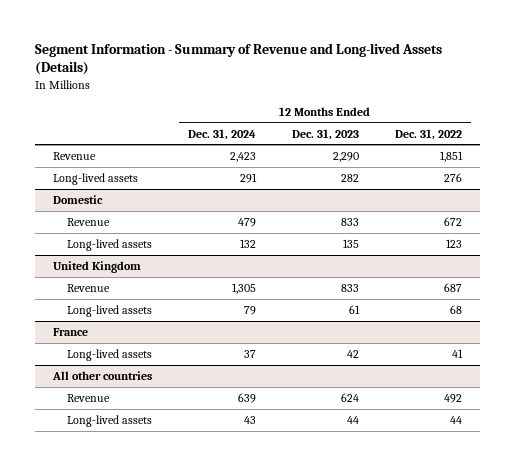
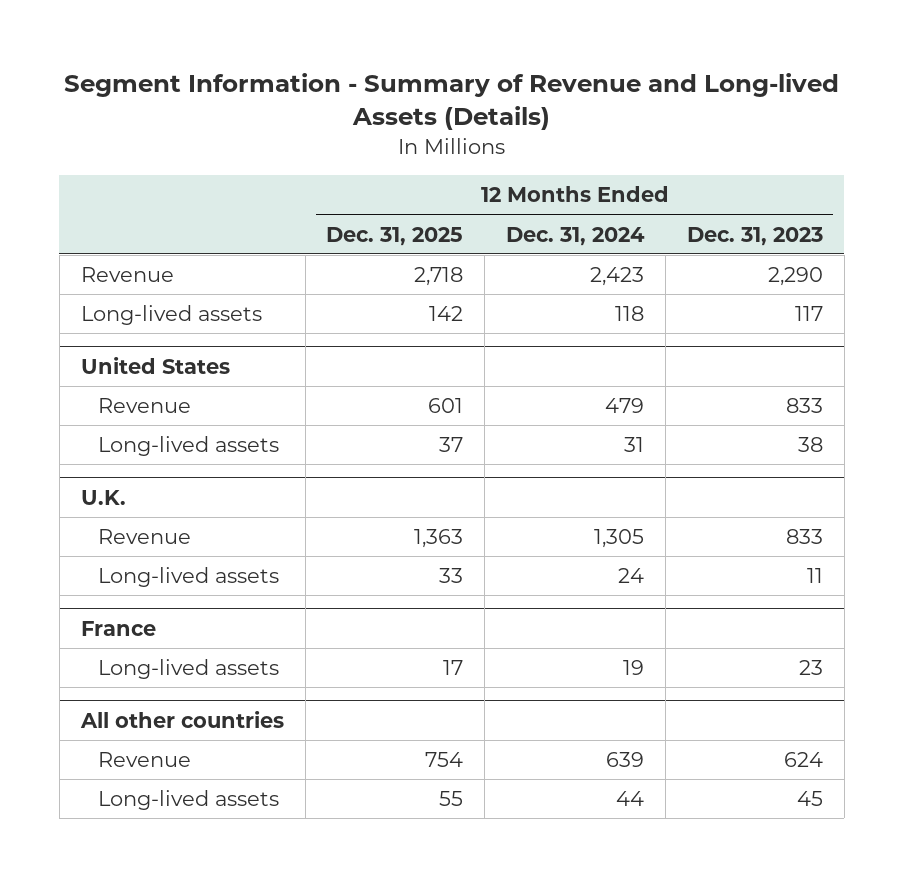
[395,128,463,140] Dec. 31, 2022 -> none
none -> [326,226,464,246] Dec. 31, 2025
[240,173,258,184] 291 -> [615,306,645,322] 118
[341,174,360,183] 282 -> [794,306,823,322] 117
[52,195,103,205] Domestic -> [80,356,230,374] United States
[240,239,257,249] 132 -> [624,437,645,453] 31
[343,239,360,249] 135 -> [797,437,823,453] 38
[52,261,141,274] United Kingdom -> [80,489,126,505] U.K.
[244,306,257,316] 79 -> [618,568,645,584] 24
[349,305,361,315] 61 -> [806,568,823,584] 11
[244,350,257,359] 37 -> [623,660,645,676] 19
[347,350,360,359] 42 -> [798,660,823,676] 23
[244,416,257,425] 43 -> [616,791,645,807] 44
[347,416,360,425] 44 -> [796,791,823,807] 45

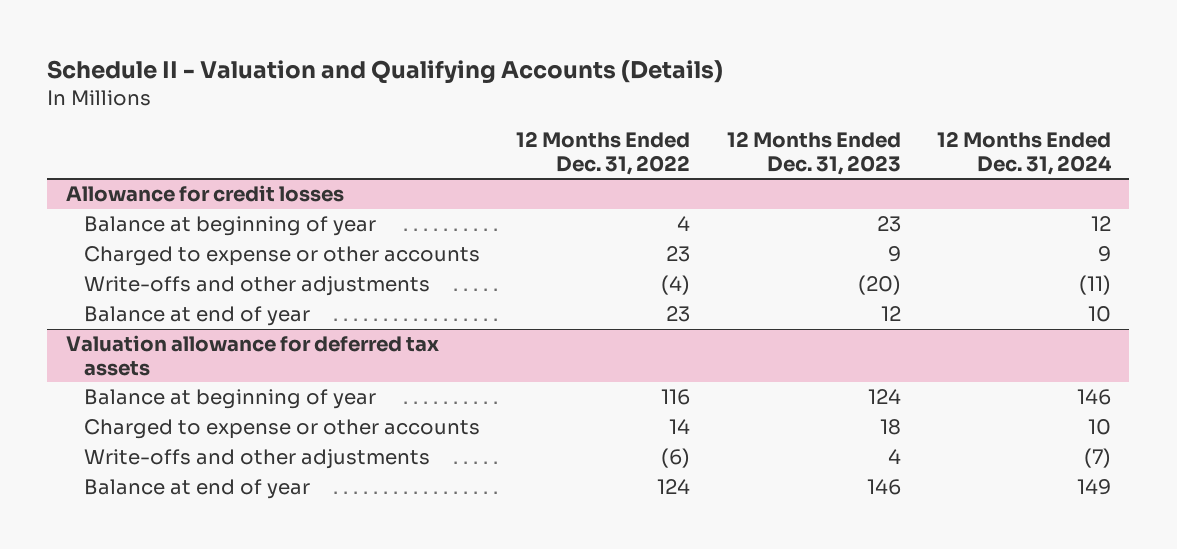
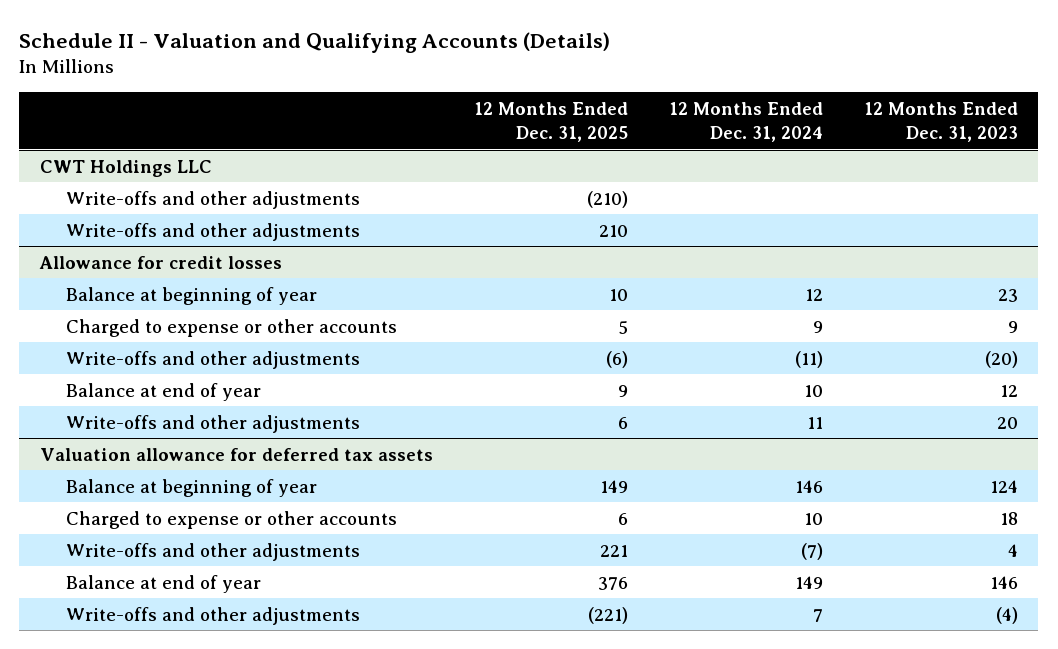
[516,131,691,175] 12 Months Ended Dec. 31, 2022 -> none
none -> [473,101,628,142] 12 Months Ended Dec. 31, 2025
none -> [39,159,212,177] CWT Holdings LLC
none -> [65,190,360,209] Write-offs and other adjustments
none -> [65,222,360,241] Write-offs and other adjustments
none -> [65,414,360,433] Write-offs and other adjustments
none -> [65,606,360,625] Write-offs and other adjustments

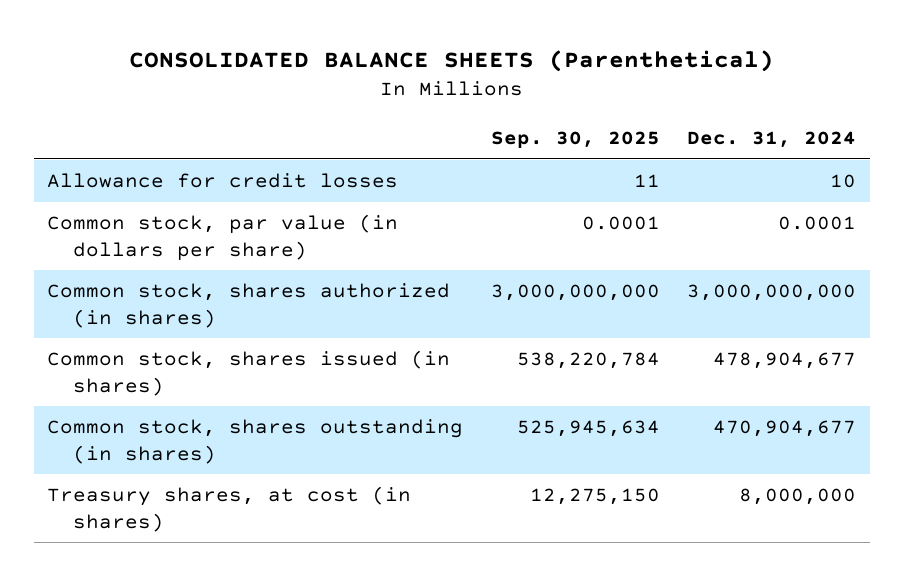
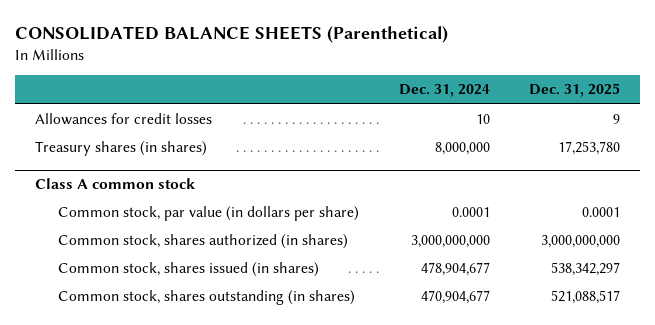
[490,130,660,148] Sep. 30, 2025 -> none
none -> [529,83,621,98] Dec. 31, 2025
[47,173,399,189] Allowance for credit losses -> [34,113,212,126] Allowances for credit losses
none -> [34,141,207,157] Treasury shares (in shares)
none -> [34,178,195,190] Class A common stock
[47,486,412,532] Treasury shares, at cost (in shares) -> none

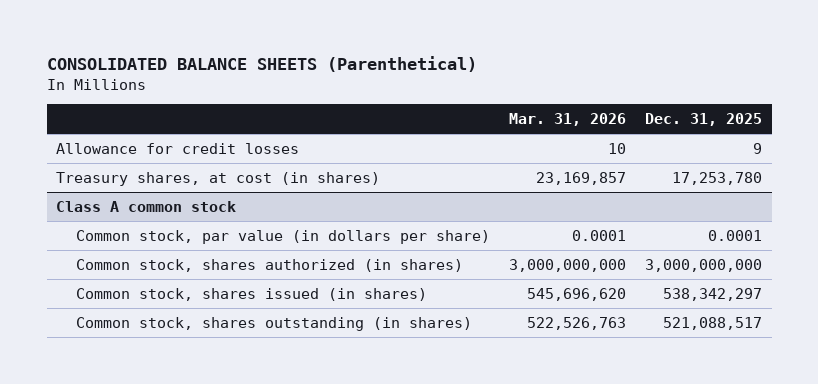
[398,84,490,98] Dec. 31, 2024 -> none
none -> [509,113,627,127] Mar. 31, 2026
[34,113,212,126] Allowances for credit losses -> [56,142,300,154] Allowance for credit losses
[34,141,207,157] Treasury shares (in shares) -> [56,171,381,186] Treasury shares, at cost (in shares)

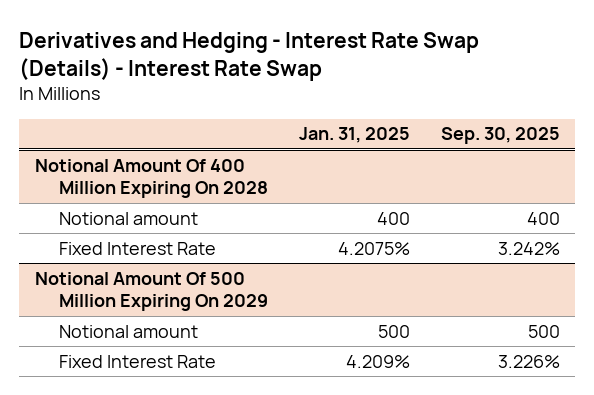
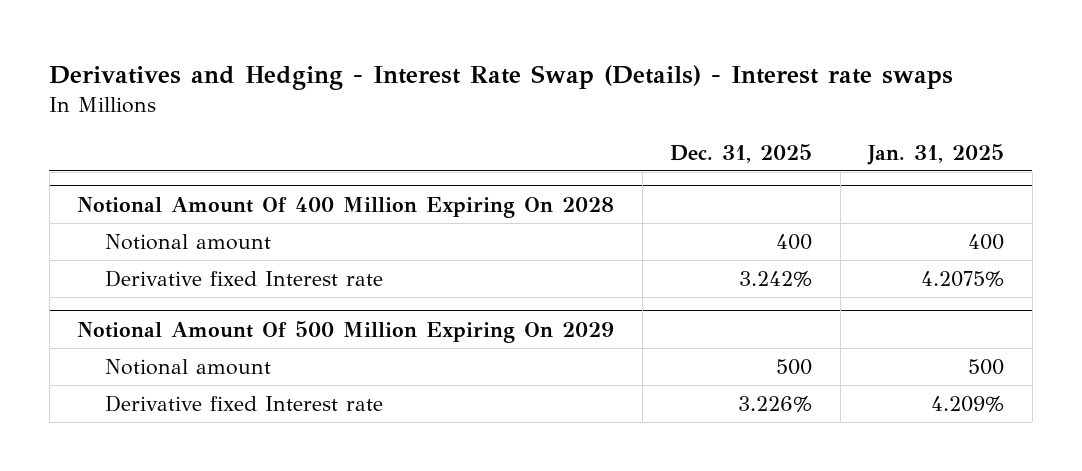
[19,31,480,81] Derivatives and Hedging - Interest Rate Swap (Details) - Interest Rate Swap -> [49,64,954,90] Derivatives and Hedging - Interest Rate Swap (Details) - Interest rate swaps
[440,127,560,145] Sep. 30, 2025 -> none
none -> [670,143,813,163] Dec. 31, 2025
[58,241,216,255] Fixed Interest Rate -> [104,269,383,287] Derivative fixed Interest rate
[58,354,216,368] Fixed Interest Rate -> [104,394,383,412] Derivative fixed Interest rate

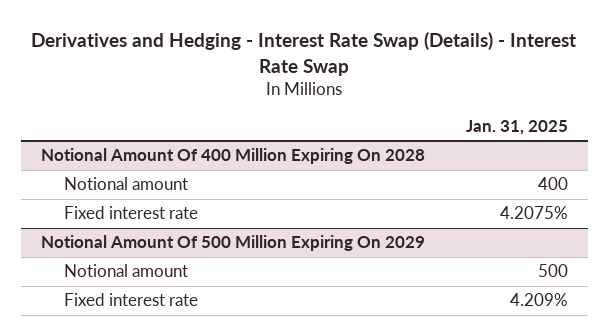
[49,64,954,90] Derivatives and Hedging - Interest Rate Swap (Details) - Interest rate swaps -> [31,31,577,76] Derivatives and Hedging - Interest Rate Swap (Details) - Interest Rate Swap
[670,143,813,163] Dec. 31, 2025 -> none
[104,269,383,287] Derivative fixed Interest rate -> [63,206,198,220] Fixed interest rate
[104,394,383,412] Derivative fixed Interest rate -> [63,293,198,307] Fixed interest rate

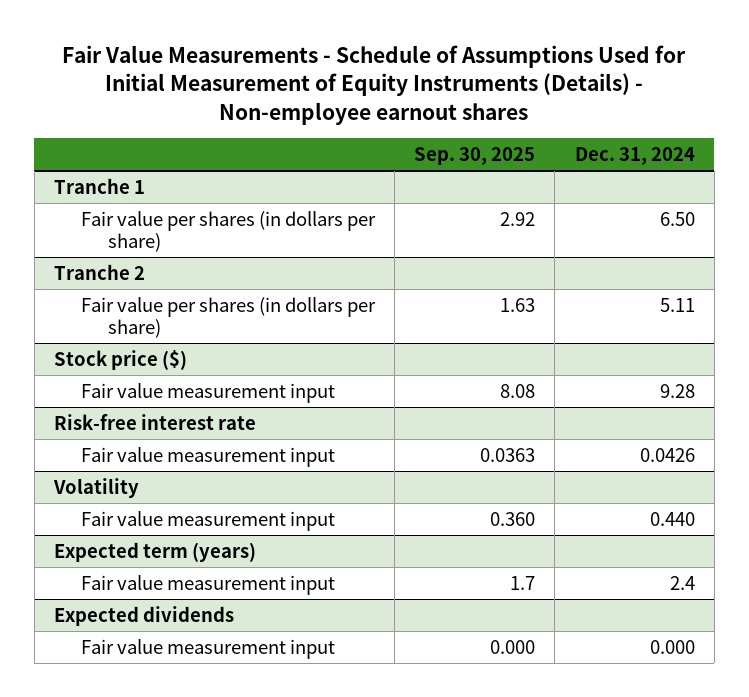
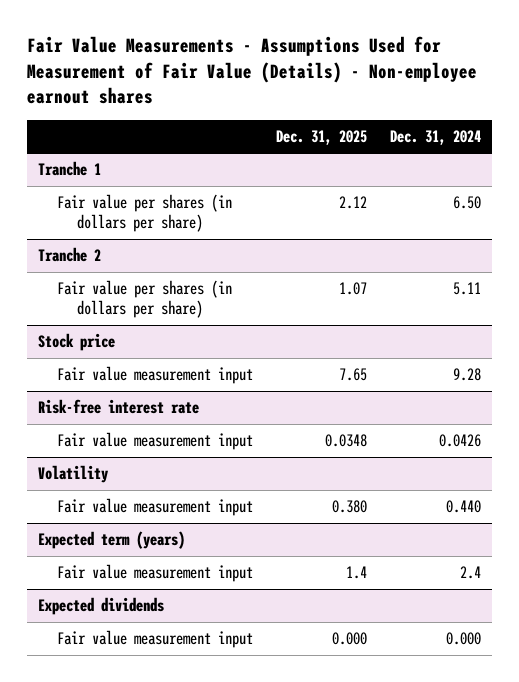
[62,44,687,125] Fair Value Measurements - Schedule of Assumptions Used for Initial Measurement of Equity Instruments (Details) - Non-employee earnout shares -> [26,36,477,105] Fair Value Measurements - Assumptions Used for Measurement of Fair Value (Details) - Non-employee earnout shares
[414,146,536,165] Sep. 30, 2025 -> none
none -> [275,129,367,145] Dec. 31, 2025
[53,349,187,370] Stock price ($) -> [38,333,116,352] Stock price

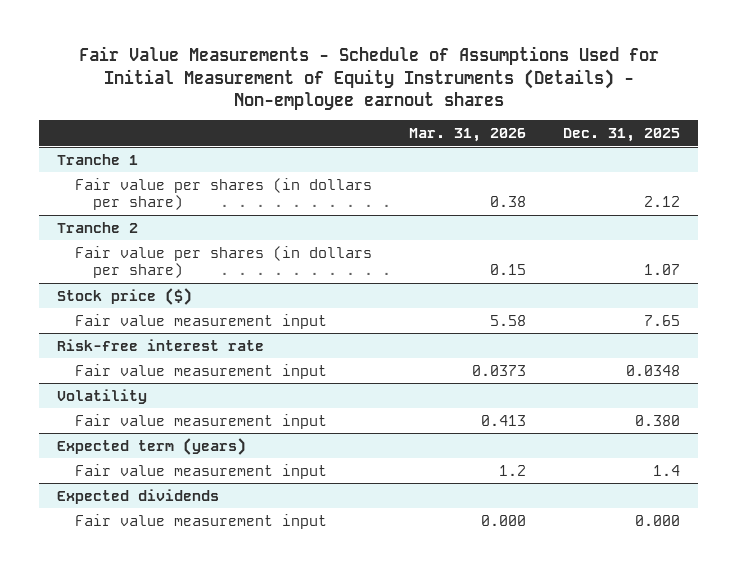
[26,36,477,105] Fair Value Measurements - Assumptions Used for Measurement of Fair Value (Details) - Non-employee earnout shares -> [78,46,659,110] Fair Value Measurements - Schedule of Assumptions Used for Initial Measurement of Equity Instruments (Details) - Non-employee earnout shares
[389,129,481,145] Dec. 31, 2024 -> none
none -> [409,128,527,143] Mar. 31, 2026
[38,333,116,352] Stock price -> [57,287,193,305] Stock price ($)

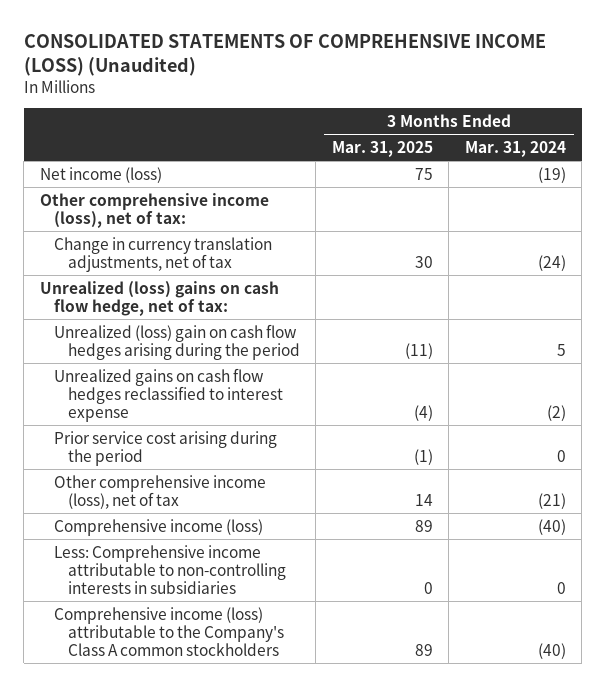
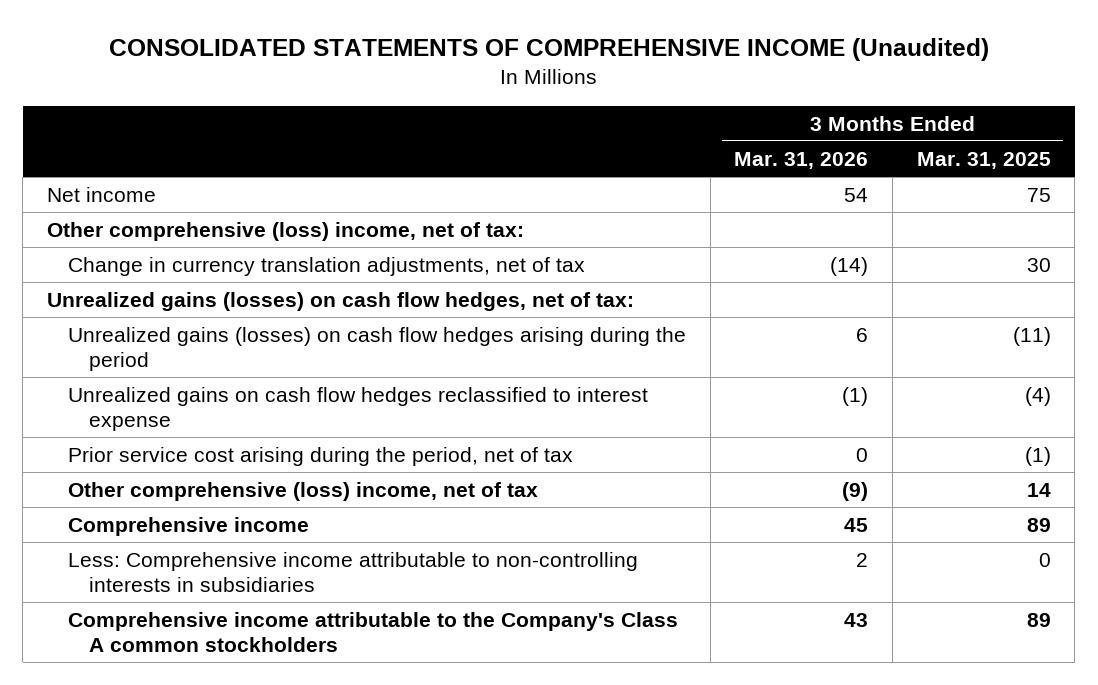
[23,33,546,76] CONSOLIDATED STATEMENTS OF COMPREHENSIVE INCOME (LOSS) (Unaudited) -> [108,37,989,61] CONSOLIDATED STATEMENTS OF COMPREHENSIVE INCOME (Unaudited)
[464,140,566,157] Mar. 31, 2024 -> none
none -> [734,151,869,169] Mar. 31, 2026
[39,166,162,183] Net income (loss) -> [46,186,156,202] Net income
[39,192,269,228] Other comprehensive income (loss), net of tax: -> [46,221,524,241] Other comprehensive (loss) income, net of tax:
[39,280,279,316] Unrealized (loss) gains on cash flow hedge, net of tax: -> [46,291,634,311] Unrealized gains (losses) on cash flow hedges, net of tax:
[53,323,300,360] Unrealized (loss) gain on cash flow hedges arising during the period -> [67,326,686,371] Unrealized gains (losses) on cash flow hedges arising during the period
[53,430,277,466] Prior service cost arising during the period -> [67,446,573,466] Prior service cost arising during the period, net of tax
[53,474,266,509] Other comprehensive income (loss), net of tax -> [67,481,538,501] Other comprehensive (loss) income, net of tax
[53,518,263,536] Comprehensive income (loss) -> [67,516,309,536] Comprehensive income
[53,606,284,656] Comprehensive income (loss) attributable to the Company's Class A common stockholders -> [67,611,678,652] Comprehensive income attributable to the Company's Class A common stockholders

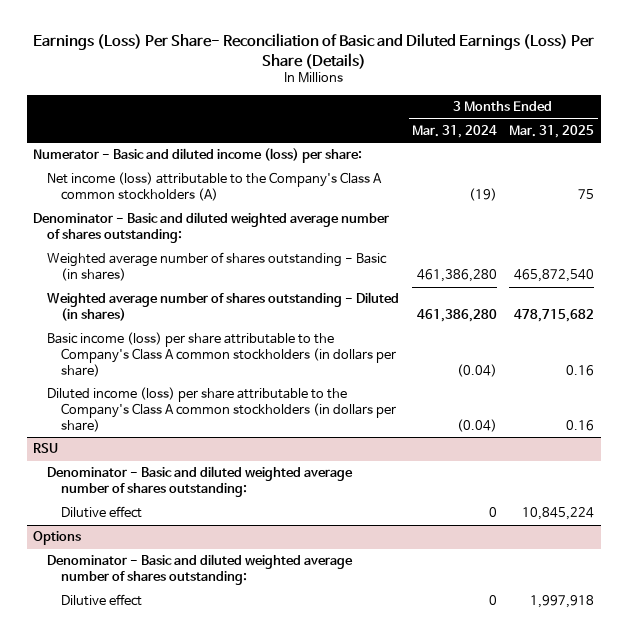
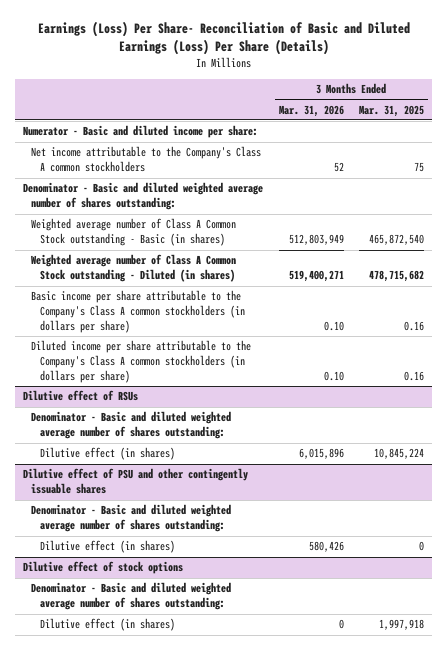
[411,124,497,138] Mar. 31, 2024 -> none
none -> [278,104,344,117] Mar. 31, 2026
[33,148,363,164] Numerator - Basic and diluted income (loss) per share: -> [22,125,258,139] Numerator - Basic and diluted income per share:
[47,172,383,202] Net income (loss) attributable to the Company's Class A common stockholders (A) -> [31,146,262,173] Net income attributable to the Company's Class A common stockholders
[33,443,59,454] RSU -> none
[47,252,388,282] Weighted average number of shares outstanding - Basic (in shares) -> [31,218,237,247] Weighted average number of Class A Common Stock outstanding - Basic (in shares)
[47,292,400,322] Weighted average number of shares outstanding - Diluted (in shares) -> [31,254,237,283] Weighted average number of Class A Common Stock outstanding - Diluted (in shares)
[47,332,396,378] Basic income (loss) per share attributable to the Company's Class A common stockholders (in dollars per share) -> [31,290,246,334] Basic income per share attributable to the Company's Class A common stockholders (in dollars per share)
[47,387,396,433] Diluted income (loss) per share attributable to the Company's Class A common stockholders (in dollars per share) -> [31,340,252,384] Diluted income per share attributable to the Company's Class A common stockholders (in dollars per share)
none -> [22,390,138,402] Dilutive effect of RSUs
[33,531,82,546] Options -> none
[60,506,142,519] Dilutive effect -> [40,447,176,461] Dilutive effect (in shares)
none -> [22,468,248,495] Dilutive effect of PSU and other contingently issuable shares
[60,594,142,607] Dilutive effect -> [40,540,176,554] Dilutive effect (in shares)
[530,595,595,609] 1,997,918 -> [419,541,425,552] 0
none -> [22,561,183,575] Dilutive effect of stock options
none -> [31,582,232,611] Denominator - Basic and diluted weighted average number of shares outstanding:
none -> [40,618,176,632] Dilutive effect (in shares)

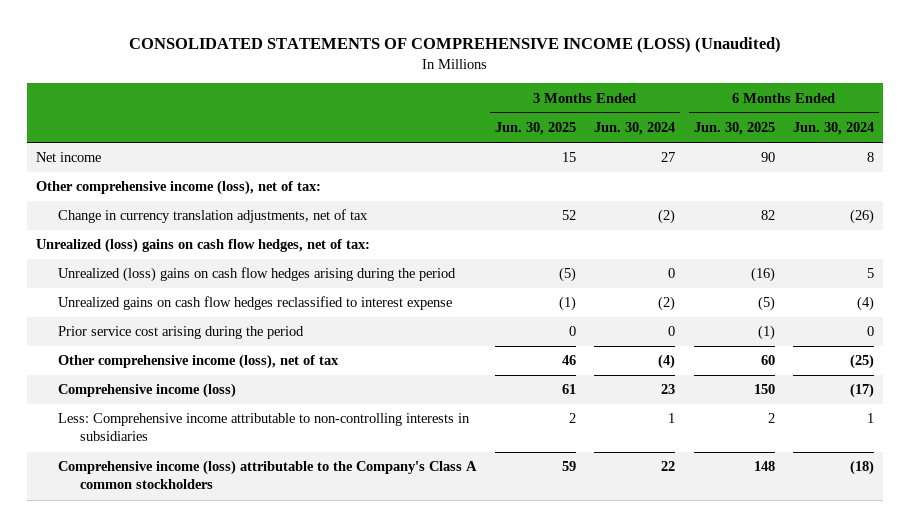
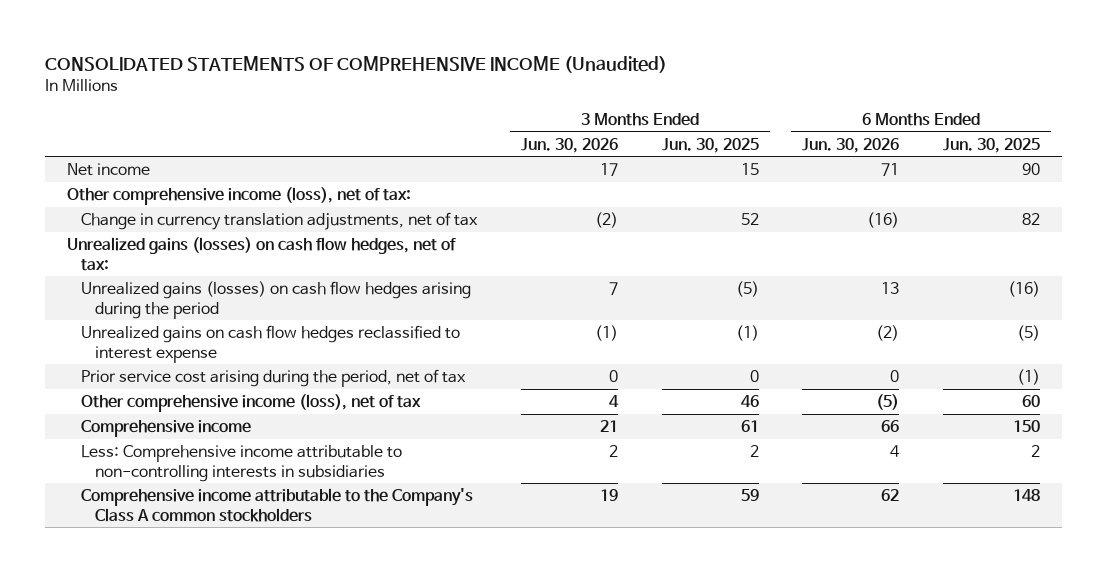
[129,37,782,54] CONSOLIDATED STATEMENTS OF COMPREHENSIVE INCOME (LOSS) (Unaudited) -> [45,55,668,73] CONSOLIDATED STATEMENTS OF COMPREHENSIVE INCOME (Unaudited)
[594,122,676,136] Jun. 30, 2024 -> none
[793,122,875,136] Jun. 30, 2024 -> none
none -> [520,137,618,153] Jun. 30, 2026
none -> [802,137,900,153] Jun. 30, 2026
[36,238,371,254] Unrealized (loss) gains on cash flow hedges, net of tax: -> [67,237,457,271] Unrealized gains (losses) on cash flow hedges, net of tax:
[58,267,457,283] Unrealized (loss) gains on cash flow hedges arising during the period -> [80,281,471,319] Unrealized gains (losses) on cash flow hedges arising during the period
[58,326,305,340] Prior service cost arising during the period -> [80,369,466,388] Prior service cost arising during the period, net of tax
[58,383,237,399] Comprehensive income (loss) -> [80,420,251,438] Comprehensive income
[58,460,478,490] Comprehensive income (loss) attributable to the Company's Class A common stockholders -> [80,488,473,522] Comprehensive income attributable to the Company's Class A common stockholders

